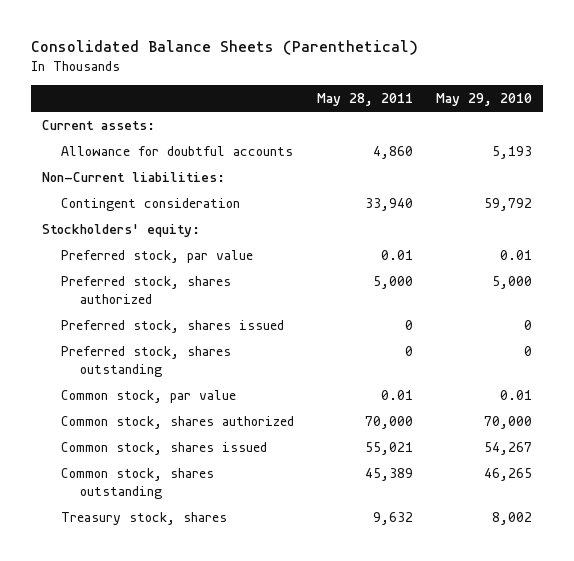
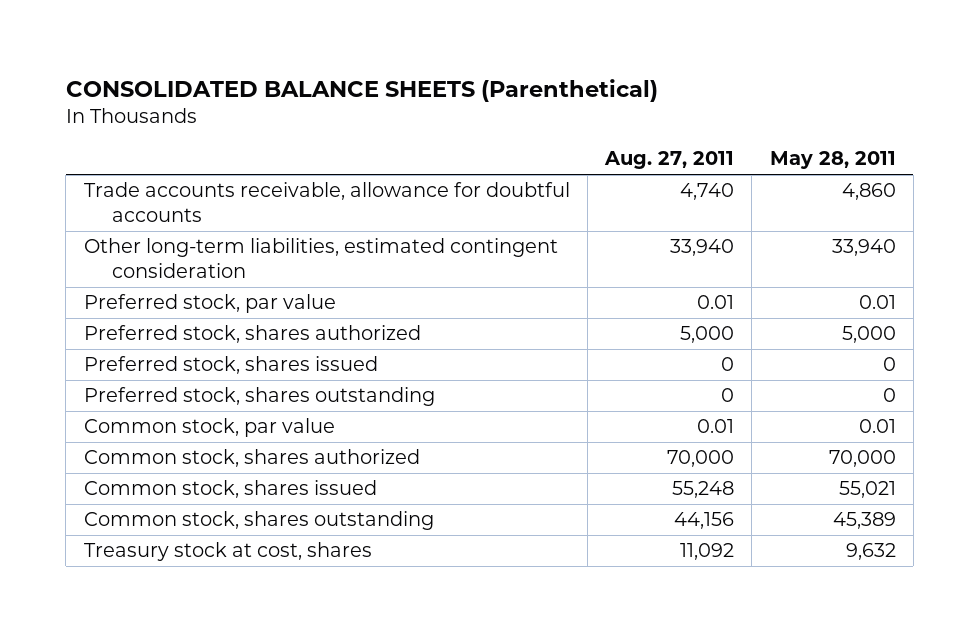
[30,40,418,56] Consolidated Balance Sheets (Parenthetical) -> [65,78,658,102] CONSOLIDATED BALANCE SHEETS (Parenthetical)
[435,92,532,106] May 29, 2010 -> none
none -> [604,151,735,170] Aug. 27, 2011
[42,119,156,130] Current assets: -> none
[42,171,226,182] Non-Current liabilities: -> none
[42,223,201,237] Stockholders' equity: -> none
[60,145,293,156] Allowance for doubtful accounts -> [83,182,570,223] Trade accounts receivable, allowance for doubtful accounts
[60,197,240,211] Contingent consideration -> [83,238,558,279] Other long-term liabilities, estimated contingent consideration
[60,511,227,525] Treasury stock, shares -> [83,542,372,562] Treasury stock at cost, shares

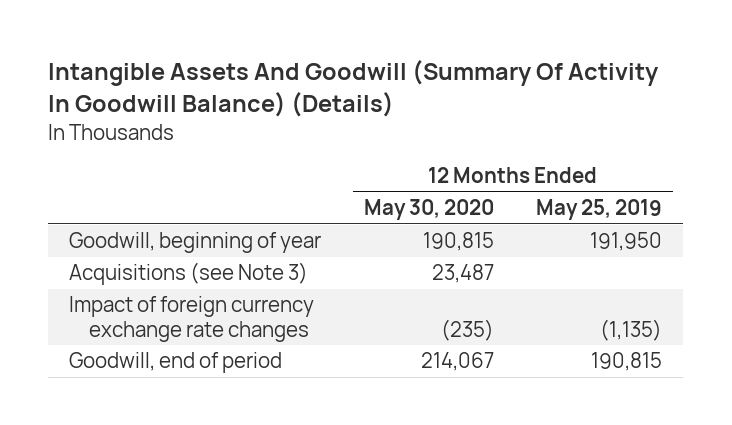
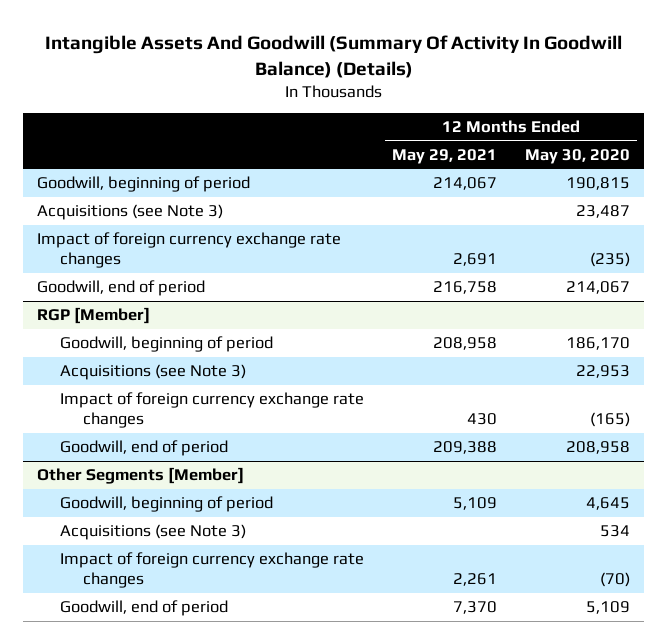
[536,199,663,221] May 25, 2019 -> none
none -> [392,148,498,164] May 29, 2021
[69,232,322,254] Goodwill, beginning of year -> [37,176,251,193] Goodwill, beginning of period
none -> [37,307,151,325] RGP [Member]
none -> [60,336,274,353] Goodwill, beginning of period
none -> [60,364,247,381] Acquisitions (see Note 3)
none -> [60,392,365,429] Impact of foreign currency exchange rate changes
none -> [60,440,229,457] Goodwill, end of period
none -> [37,467,245,485] Other Segments [Member]
none -> [60,496,274,513] Goodwill, beginning of period
none -> [60,524,247,541] Acquisitions (see Note 3)
none -> [60,552,365,589] Impact of foreign currency exchange rate changes
none -> [60,600,229,617] Goodwill, end of period

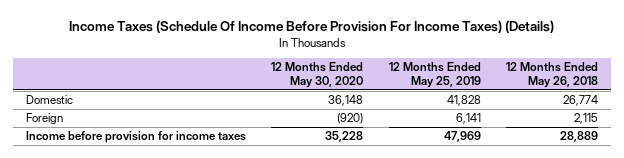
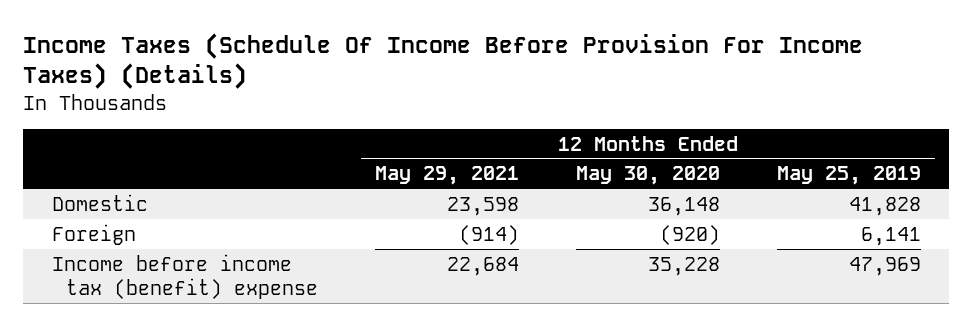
[506,62,599,88] 12 Months Ended May 26, 2018 -> none
none -> [374,166,519,186] May 29, 2021
[25,131,246,144] Income before provision for income taxes -> [51,253,318,299] Income before income tax (benefit) expense

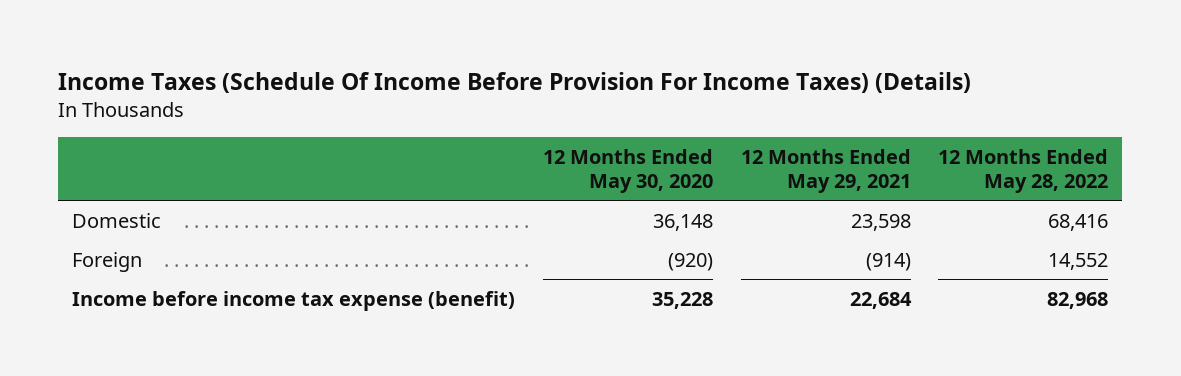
[776,166,921,186] May 25, 2019 -> none
none -> [938,148,1109,193] 12 Months Ended May 28, 2022
[51,253,318,299] Income before income tax (benefit) expense -> [72,290,516,311] Income before income tax expense (benefit)

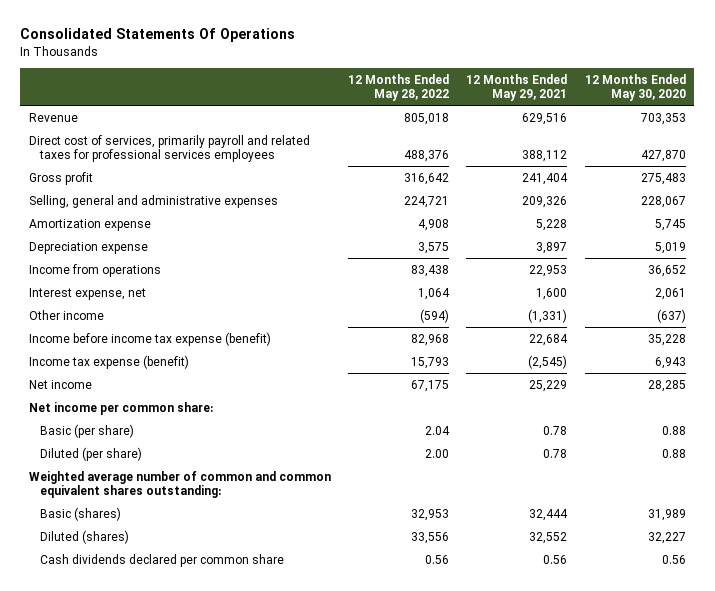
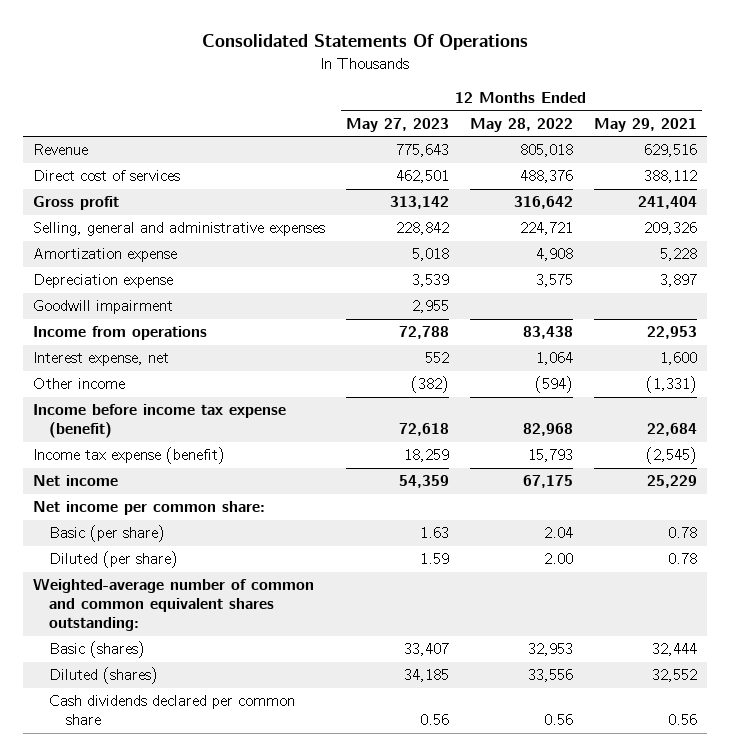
[584,73,686,102] 12 Months Ended May 30, 2020 -> none
none -> [346,117,450,132] May 27, 2023
[29,134,311,163] Direct cost of services, primarily payroll and related taxes for professional services employees -> [33,170,181,182] Direct cost of services
none -> [33,300,174,315] Goodwill impairment
[29,470,332,499] Weighted average number of common and common equivalent shares outstanding: -> [33,578,315,632] Weighted-average number of common and common equivalent shares outstanding:

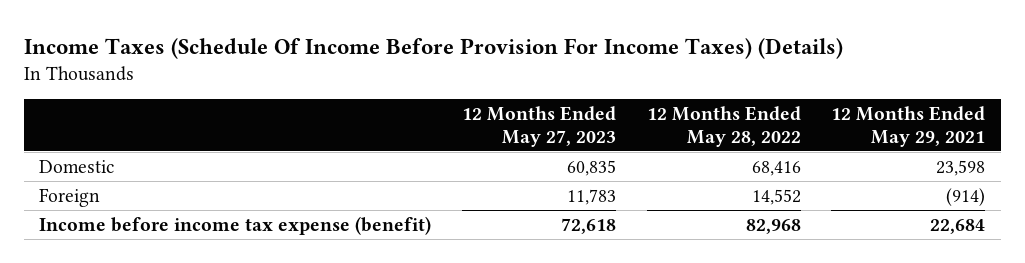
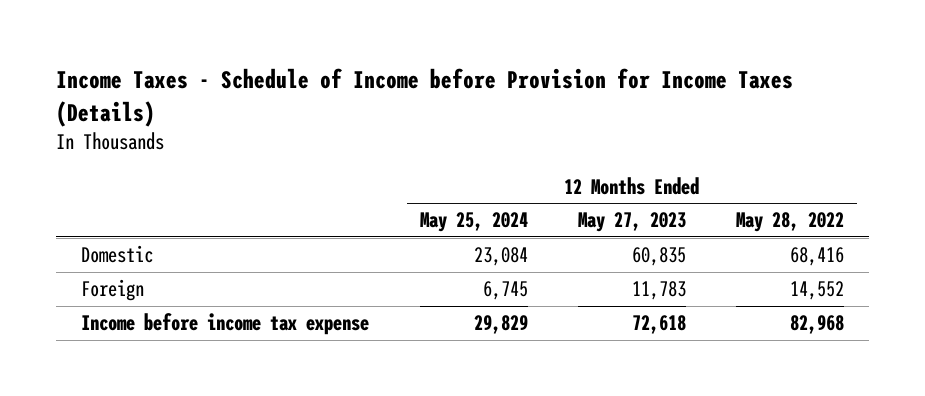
[23,37,843,59] Income Taxes (Schedule Of Income Before Provision For Income Taxes) (Details) -> [56,68,794,127] Income Taxes - Schedule of Income before Provision for Income Taxes (Details)
[831,106,986,147] 12 Months Ended May 29, 2021 -> none
none -> [419,212,528,233] May 25, 2024
[39,215,432,235] Income before income tax expense (benefit) -> [81,313,370,336] Income before income tax expense

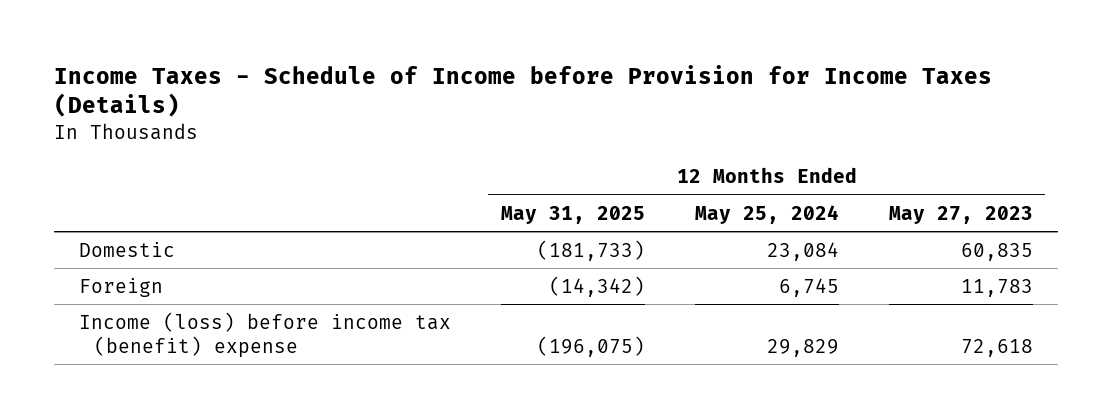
[736,212,845,233] May 28, 2022 -> none
none -> [500,205,645,224] May 31, 2025
[81,313,370,336] Income before income tax expense -> [78,311,451,358] Income (loss) before income tax (benefit) expense

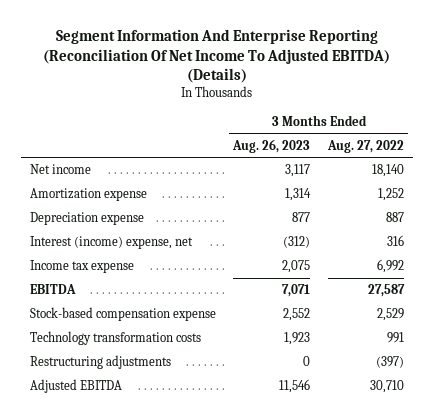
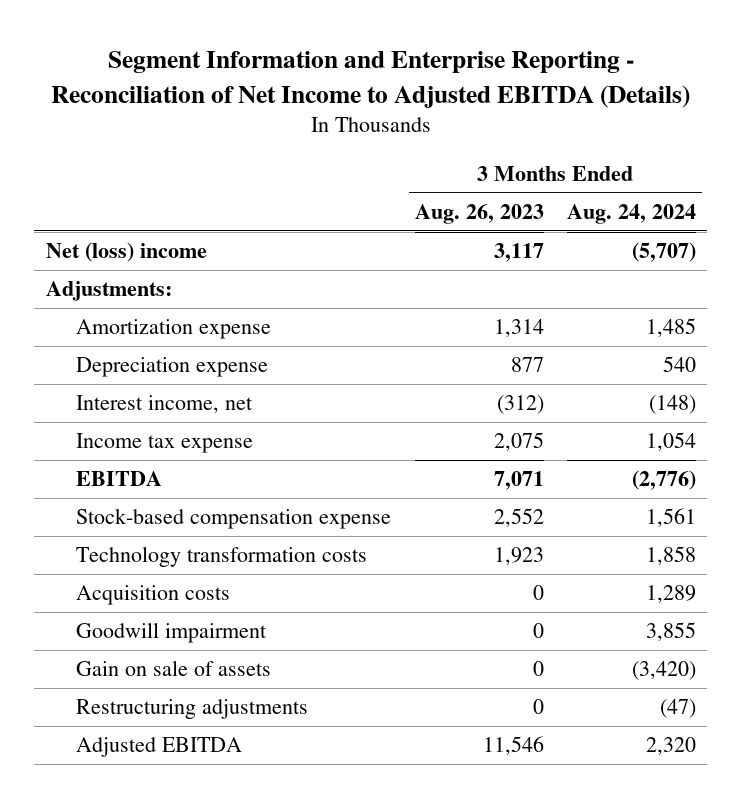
[42,28,390,84] Segment Information And Enterprise Reporting (Reconciliation Of Net Income To Adjusted EBITDA) (Details) -> [50,51,690,108] Segment Information and Enterprise Reporting - Reconciliation of Net Income to Adjusted EBITDA (Details)
[326,139,404,153] Aug. 27, 2022 -> none
none -> [566,203,696,224] Aug. 24, 2024
[30,164,92,175] Net income -> [45,242,207,263] Net (loss) income
none -> [45,281,172,302] Adjustments:
[30,236,194,250] Interest (income) expense, net -> [76,395,254,414] Interest income, net
none -> [76,585,231,606] Acquisition costs
none -> [76,622,268,644] Goodwill impairment
none -> [76,660,272,677] Gain on sale of assets

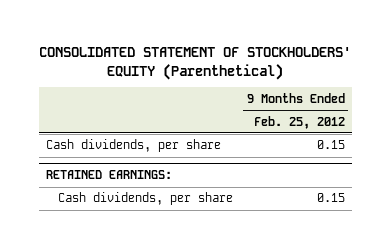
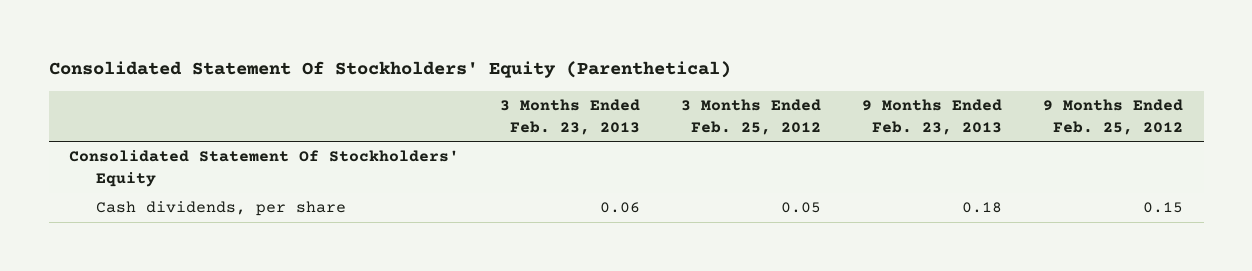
[39,47,352,80] CONSOLIDATED STATEMENT OF STOCKHOLDERS' EQUITY (Parenthetical) -> [48,61,731,79] Consolidated Statement Of Stockholders' Equity (Parenthetical)
none -> [500,99,641,135] 3 Months Ended Feb. 23, 2013
none -> [681,99,822,135] 3 Months Ended Feb. 25, 2012
none -> [862,99,1003,135] 9 Months Ended Feb. 23, 2013
[46,139,222,153] Cash dividends, per share -> none
[46,170,173,180] RETAINED EARNINGS: -> none
none -> [69,150,460,187] Consolidated Statement Of Stockholders' Equity

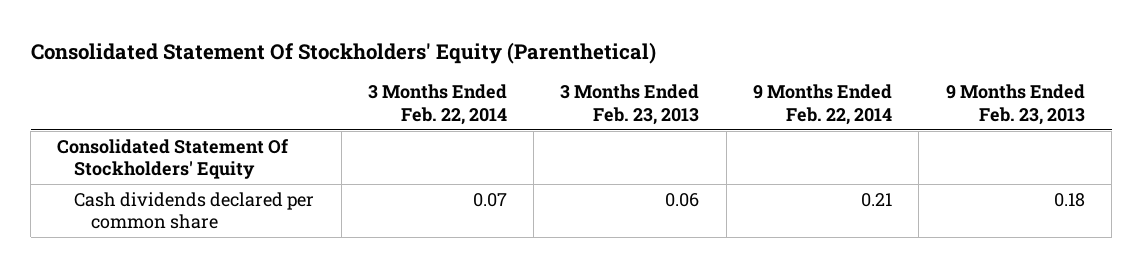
[681,99,822,135] 3 Months Ended Feb. 25, 2012 -> none
[1043,99,1184,135] 9 Months Ended Feb. 25, 2012 -> none
none -> [367,84,507,125] 3 Months Ended Feb. 22, 2014
none -> [753,84,893,125] 9 Months Ended Feb. 22, 2014
[95,201,346,217] Cash dividends, per share -> [74,191,315,230] Cash dividends declared per common share

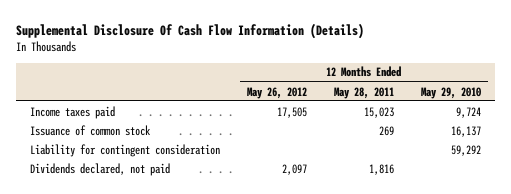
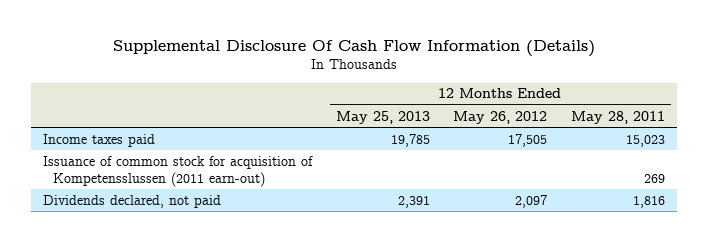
[421,86,482,99] May 29, 2010 -> none
none -> [335,110,430,124] May 25, 2013
[29,143,220,157] Liability for contingent consideration -> none
[29,124,151,136] Issuance of common stock -> [42,155,313,187] Issuance of common stock for acquisition of Kompetensslussen (2011 earn-out)

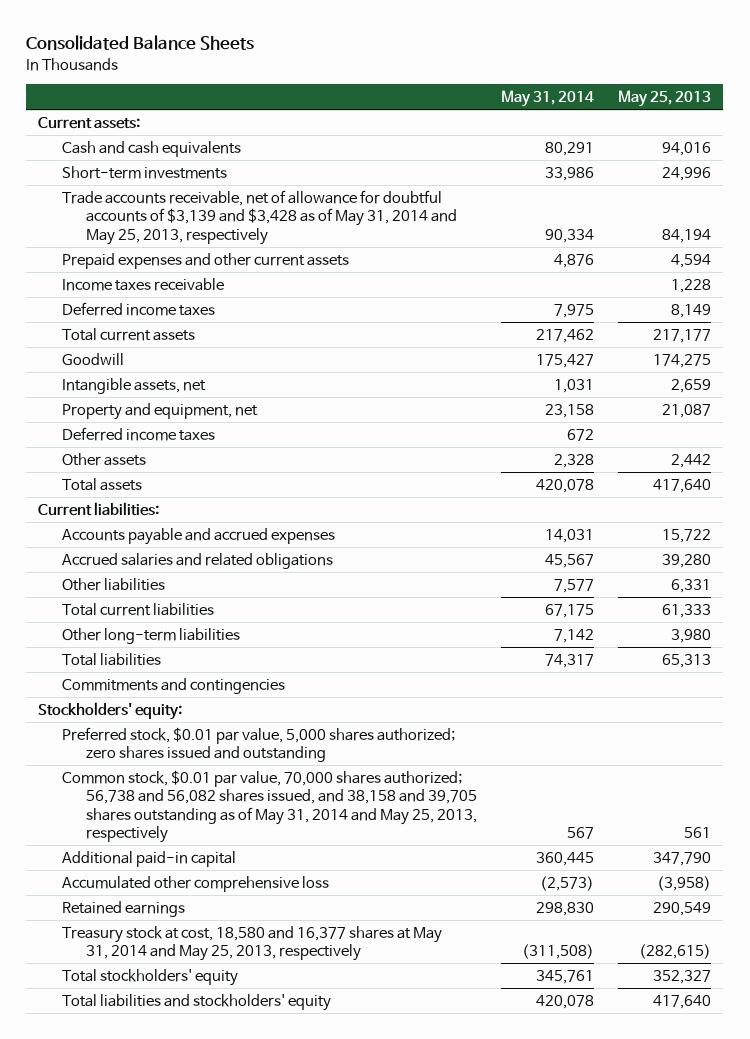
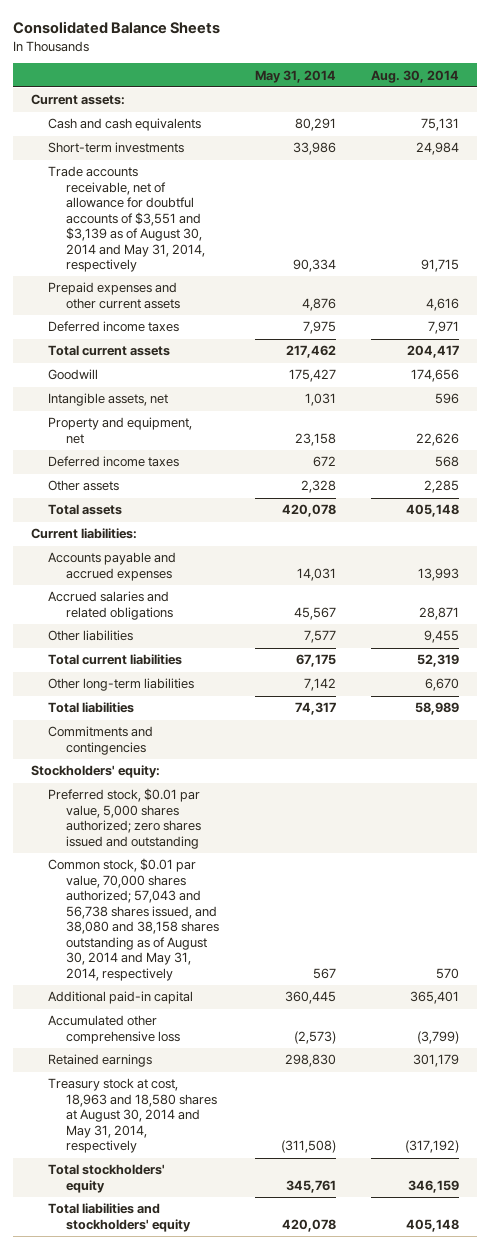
[618,90,712,108] May 25, 2013 -> none
none -> [371,69,460,83] Aug. 30, 2014
[62,189,457,245] Trade accounts receivable, net of allowance for doubtful accounts of $3,139 and $3,428 as of May 31, 2014 and May 25, 2013, respectively -> [48,166,206,273] Trade accounts receivable, net of allowance for doubtful accounts of $3,551 and $3,139 as of August 30, 2014 and May 31, 2014, respectively
[62,277,225,291] Income taxes receivable -> none
[62,769,477,844] Common stock, $0.01 par value, 70,000 shares authorized; 56,738 and 56,082 shares issued, and 38,158 and 39,705 shares outstanding as of May 31, 2014 and May 25, 2013, respectively -> [48,858,220,981] Common stock, $0.01 par value, 70,000 shares authorized; 57,043 and 56,738 shares issued, and 38,080 and 38,158 shares outstanding as of August 30, 2014 and May 31, 2014, respectively
[62,925,443,962] Treasury stock at cost, 18,580 and 16,377 shares at May 31, 2014 and May 25, 2013, respectively -> [48,1078,218,1154] Treasury stock at cost, 18,963 and 18,580 shares at August 30, 2014 and May 31, 2014, respectively

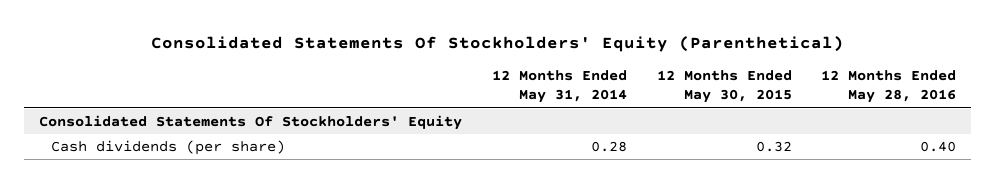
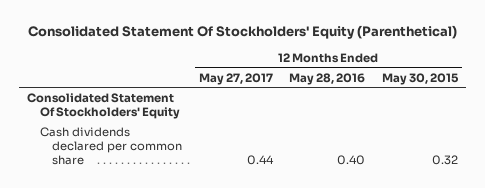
[150,35,844,52] Consolidated Statements Of Stockholders' Equity (Parenthetical) -> [27,25,457,40] Consolidated Statement Of Stockholders' Equity (Parenthetical)
[491,70,627,104] 12 Months Ended May 31, 2014 -> none
none -> [198,72,273,85] May 27, 2017
[38,115,462,131] Consolidated Statements Of Stockholders' Equity -> [27,93,180,119] Consolidated Statement Of Stockholders' Equity
[51,140,286,156] Cash dividends (per share) -> [39,127,183,165] Cash dividends declared per common share

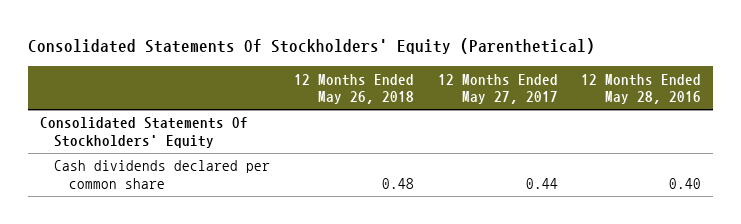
[27,25,457,40] Consolidated Statement Of Stockholders' Equity (Parenthetical) -> [28,38,596,55] Consolidated Statements Of Stockholders' Equity (Parenthetical)
[381,72,459,85] May 30, 2015 -> none
none -> [294,73,415,105] 12 Months Ended May 26, 2018
[27,93,180,119] Consolidated Statement Of Stockholders' Equity -> [40,117,249,148] Consolidated Statements Of Stockholders' Equity

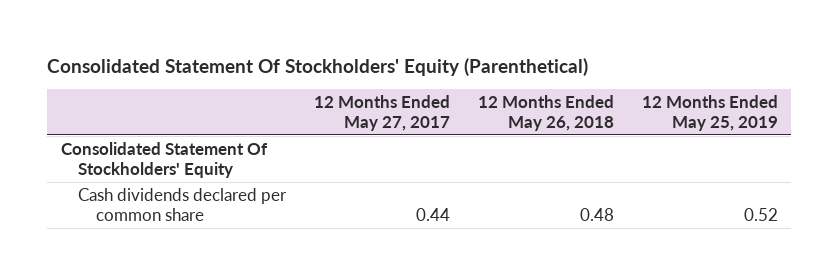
[28,38,596,55] Consolidated Statements Of Stockholders' Equity (Parenthetical) -> [46,57,588,76] Consolidated Statement Of Stockholders' Equity (Parenthetical)
[581,73,702,105] 12 Months Ended May 28, 2016 -> none
none -> [641,95,778,131] 12 Months Ended May 25, 2019
[40,117,249,148] Consolidated Statements Of Stockholders' Equity -> [60,142,268,178] Consolidated Statement Of Stockholders' Equity

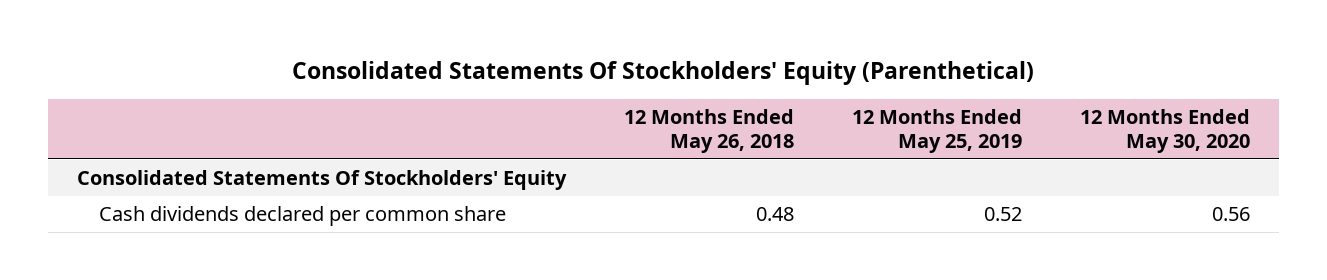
[46,57,588,76] Consolidated Statement Of Stockholders' Equity (Parenthetical) -> [292,61,1035,86] Consolidated Statements Of Stockholders' Equity (Parenthetical)
[314,95,451,131] 12 Months Ended May 27, 2017 -> none
none -> [1079,109,1250,153] 12 Months Ended May 30, 2020
[60,142,268,178] Consolidated Statement Of Stockholders' Equity -> [76,170,567,191] Consolidated Statements Of Stockholders' Equity

